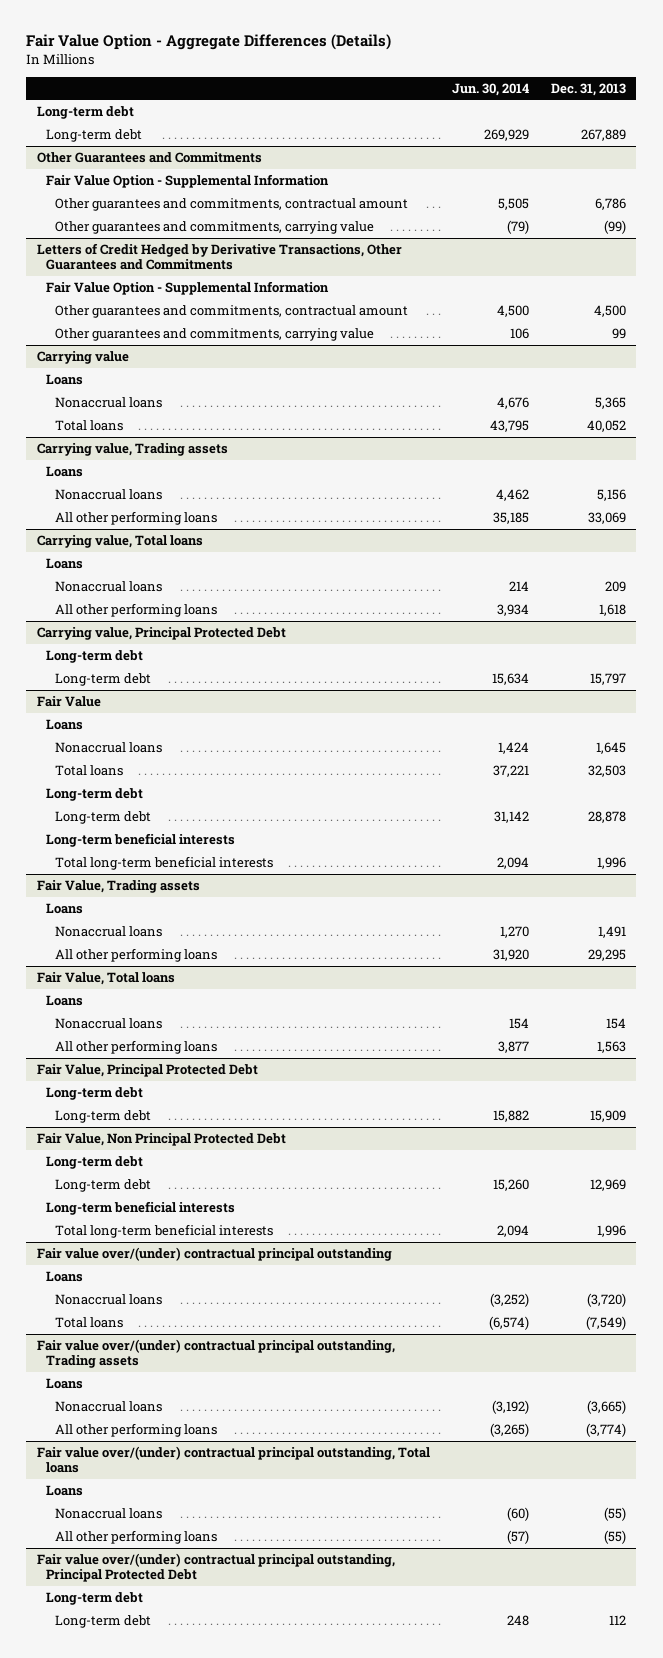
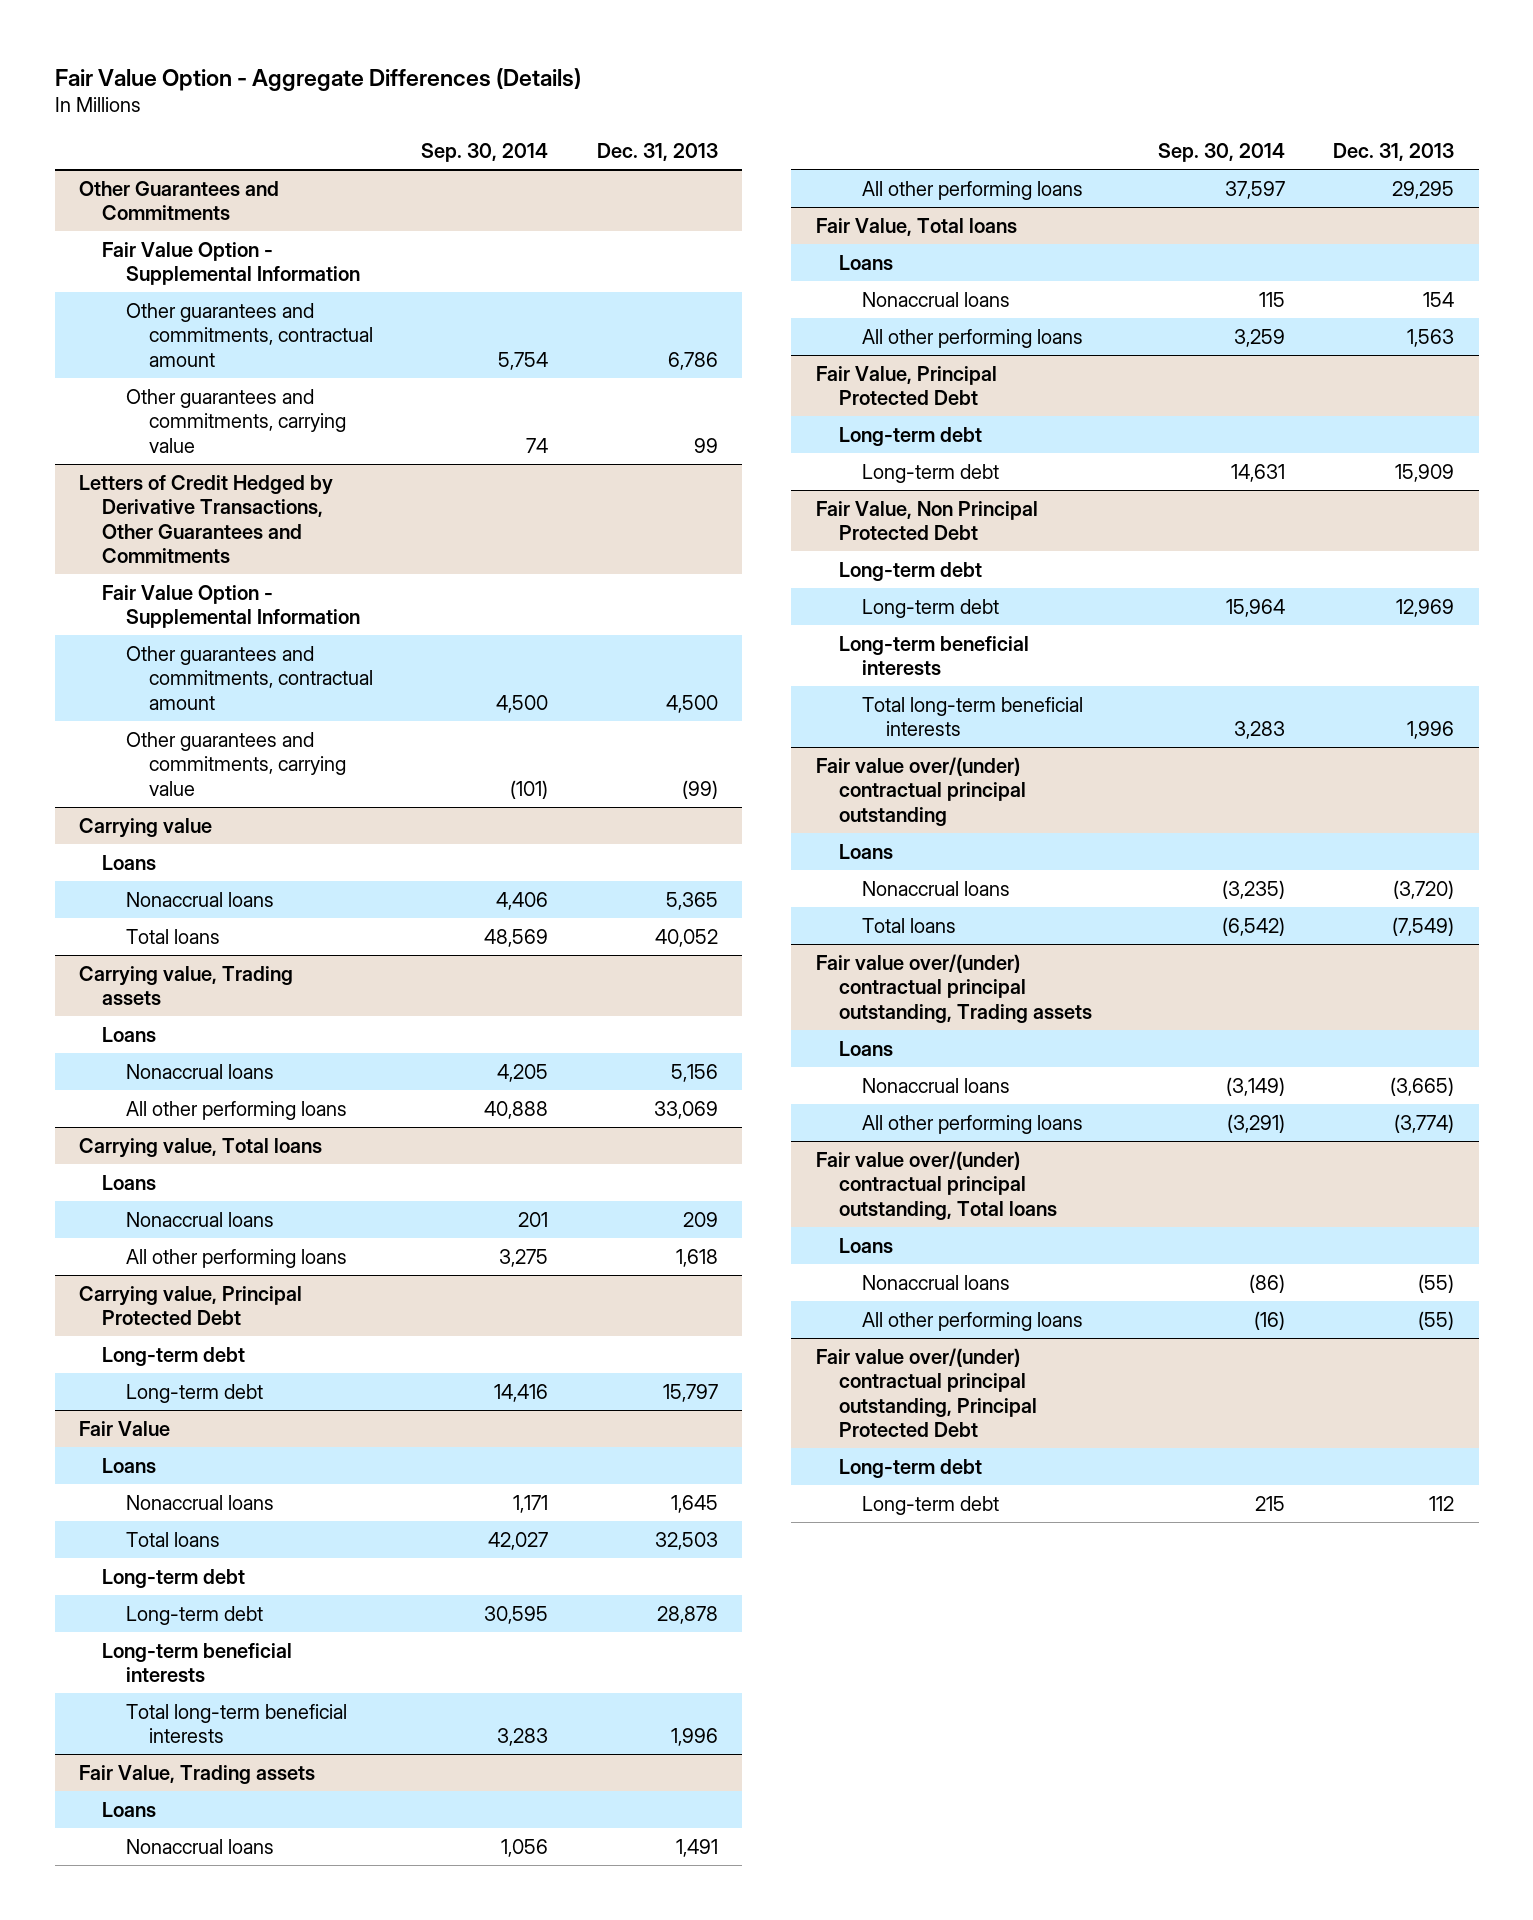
[451,82,529,96] Jun. 30, 2014 -> none
none -> [421,143,549,163] Sep. 30, 2014
[37,106,135,120] Long-term debt -> none
[46,129,143,143] Long-term debt -> none
[603,220,626,235] (99) -> [693,437,718,453] 99
[611,328,626,340] 99 -> [681,779,718,799] (99)

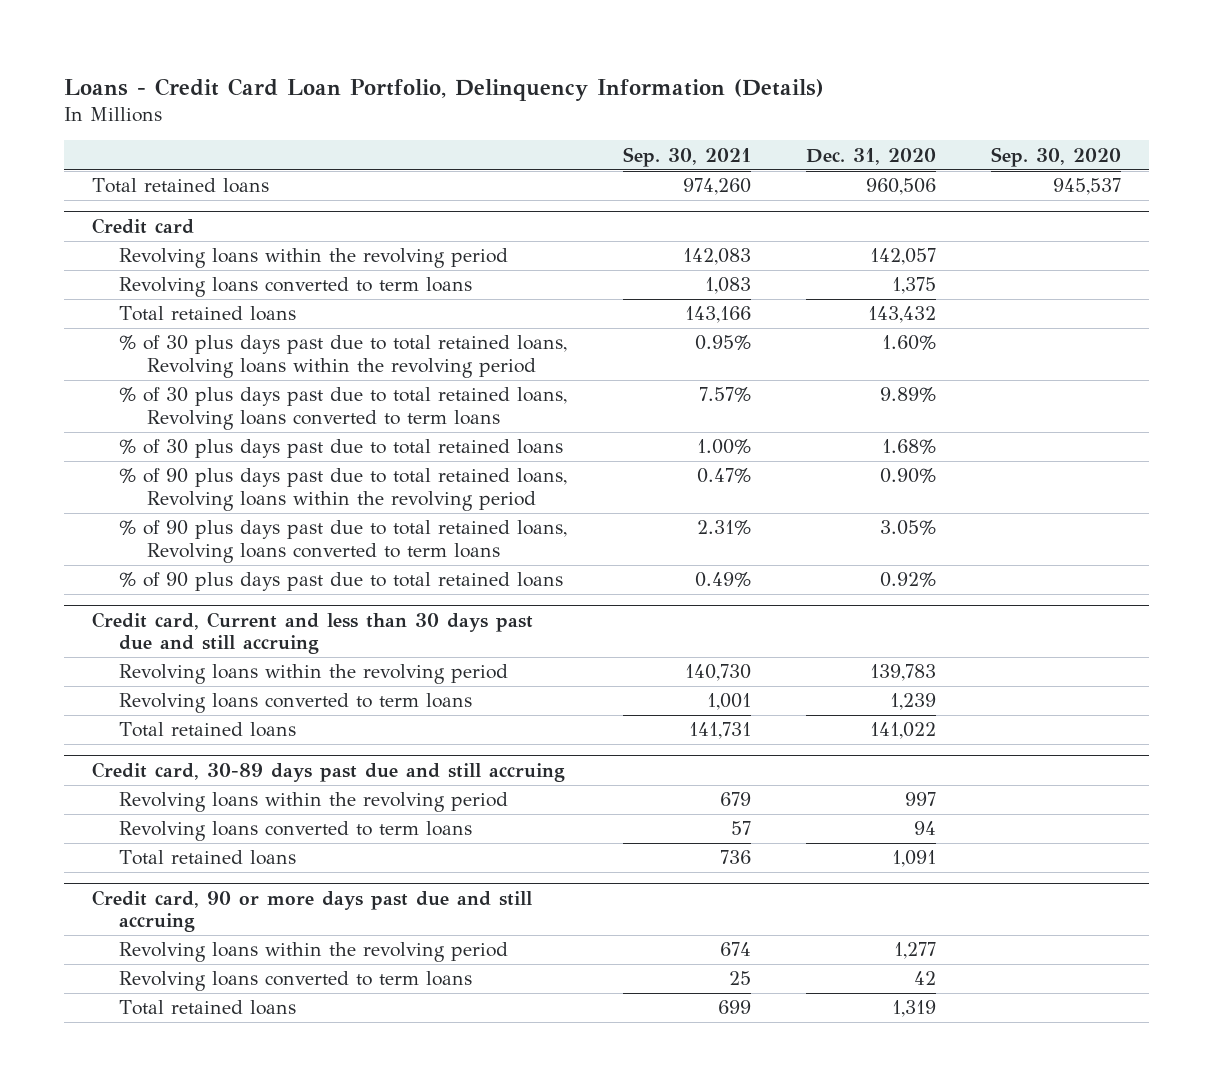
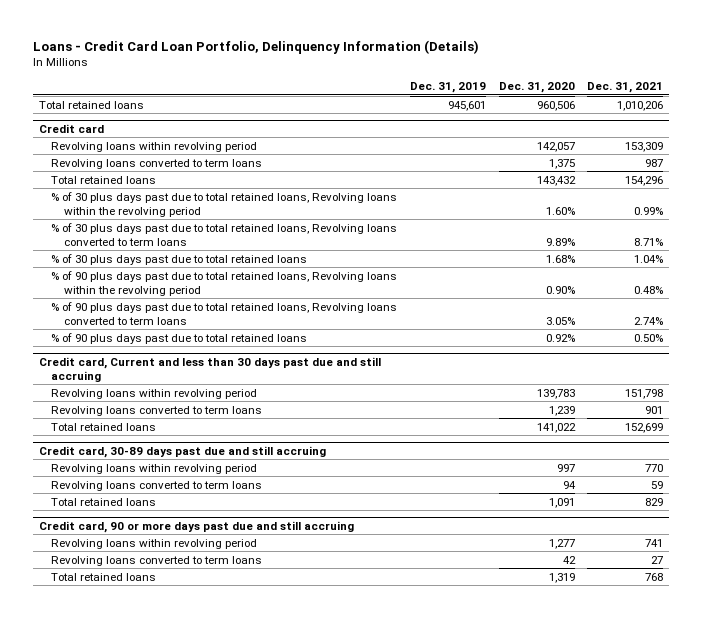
[622,146,751,167] Sep. 30, 2021 -> none
[991,146,1122,167] Sep. 30, 2020 -> none
none -> [410,82,487,94] Dec. 31, 2019
none -> [587,82,664,94] Dec. 31, 2021
[119,248,509,269] Revolving loans within the revolving period -> [51,141,258,152] Revolving loans within revolving period
[119,664,509,685] Revolving loans within the revolving period -> [51,388,258,399] Revolving loans within revolving period
[119,792,509,813] Revolving loans within the revolving period -> [51,463,258,474] Revolving loans within revolving period
[119,942,509,963] Revolving loans within the revolving period -> [51,538,258,549] Revolving loans within revolving period

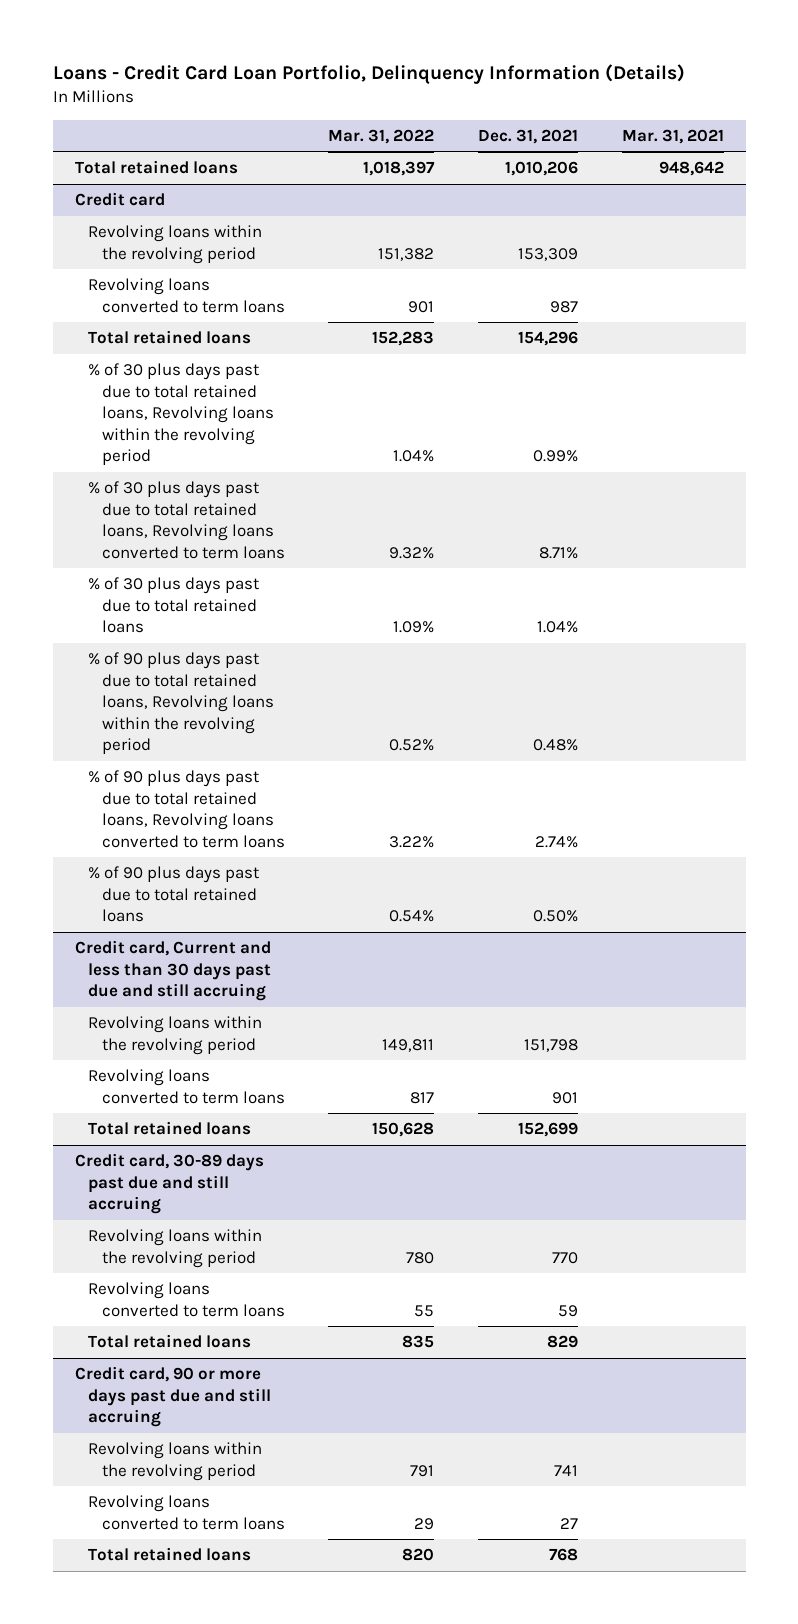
[410,82,487,94] Dec. 31, 2019 -> none
[498,82,575,94] Dec. 31, 2020 -> none
none -> [328,128,435,144] Mar. 31, 2022
none -> [621,128,724,144] Mar. 31, 2021
[51,141,258,152] Revolving loans within revolving period -> [88,225,263,264] Revolving loans within the revolving period
[51,388,258,399] Revolving loans within revolving period -> [88,1016,263,1055] Revolving loans within the revolving period
[51,463,258,474] Revolving loans within revolving period -> [88,1229,263,1268] Revolving loans within the revolving period
[51,538,258,549] Revolving loans within revolving period -> [88,1442,263,1481] Revolving loans within the revolving period

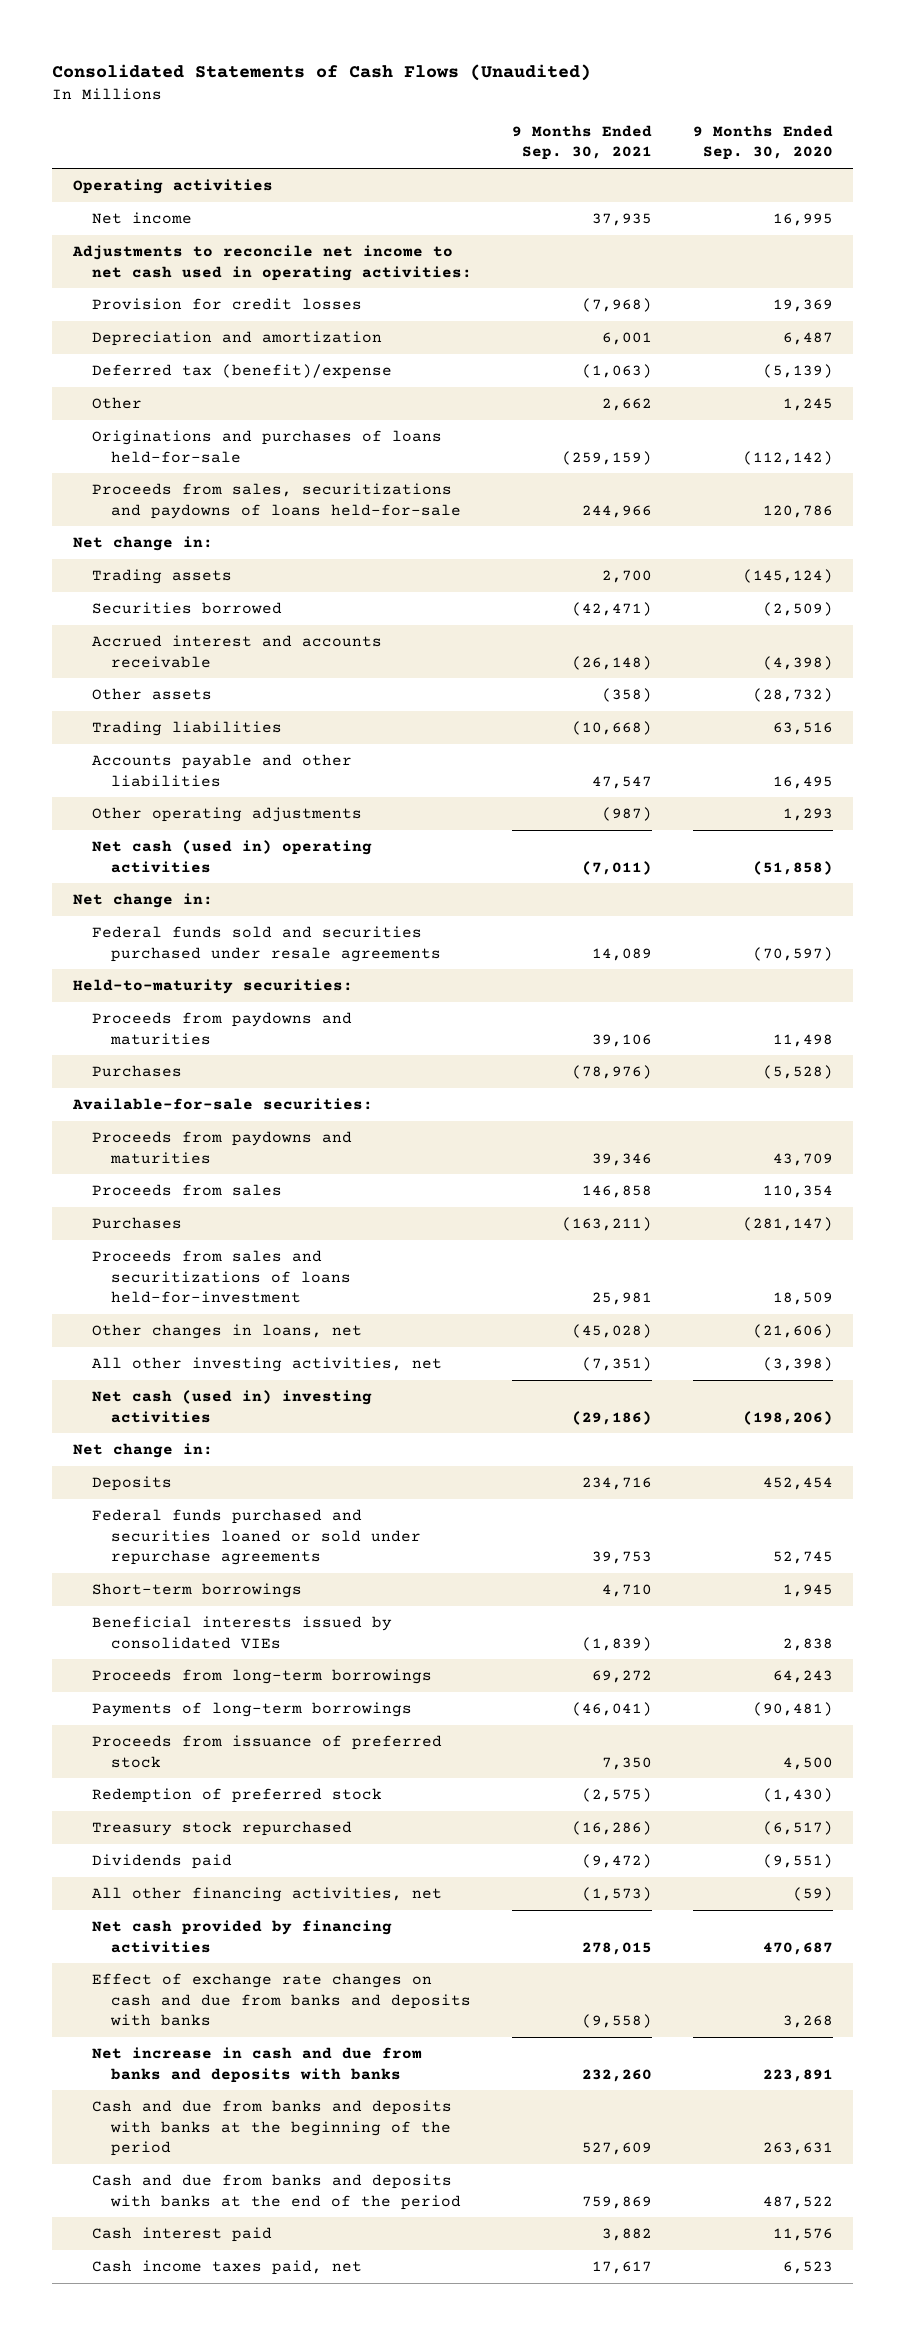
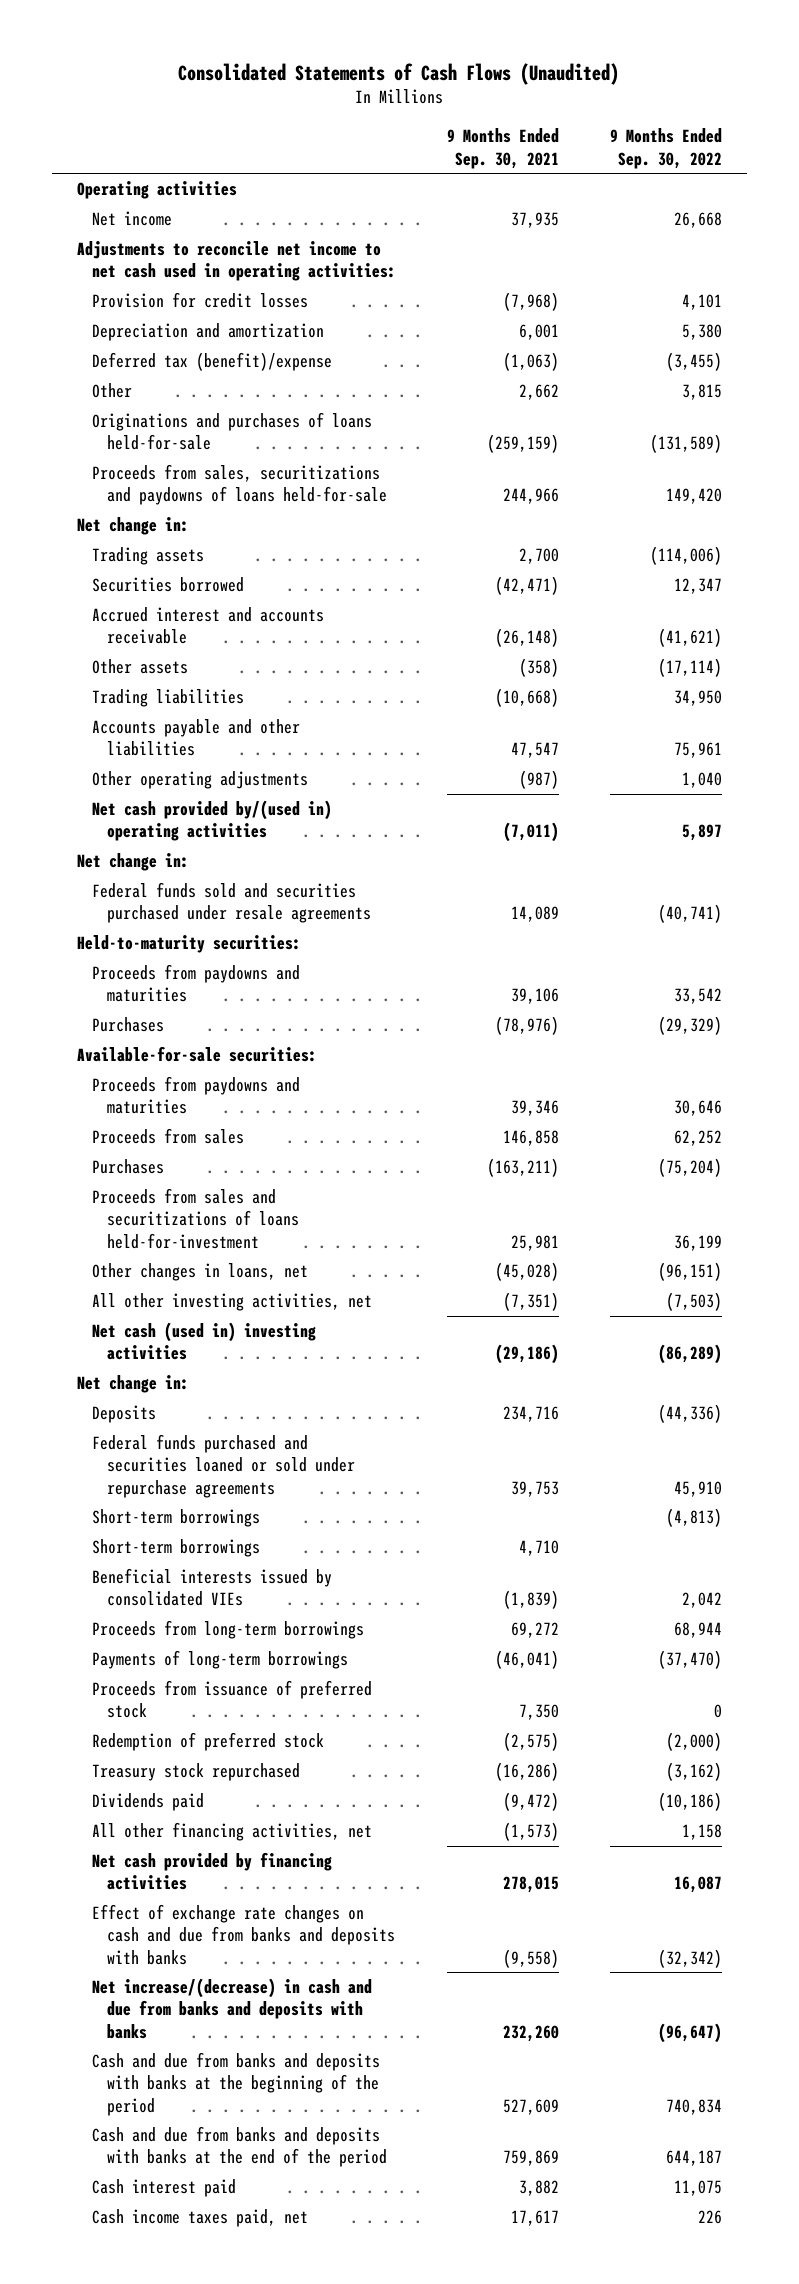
[692,124,833,161] 9 Months Ended Sep. 30, 2020 -> none
none -> [609,128,722,169] 9 Months Ended Sep. 30, 2022
[91,840,372,873] Net cash (used in) operating activities -> [92,800,333,842] Net cash provided by/(used in) operating activities
none -> [92,1509,261,1528] Short-term borrowings
[91,2047,422,2083] Net increase in cash and due from banks and deposits with banks -> [92,1978,373,2039] Net increase/(decrease) in cash and due from banks and deposits with banks

